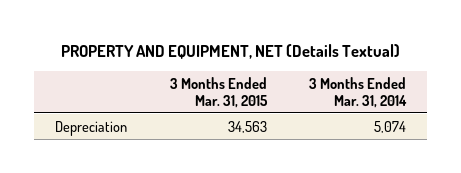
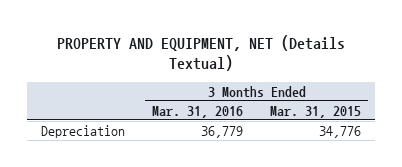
[309,76,408,108] 3 Months Ended Mar. 31, 2014 -> none
none -> [152,105,244,118] Mar. 31, 2016
[227,120,267,133] 34,563 -> [319,125,362,138] 34,776

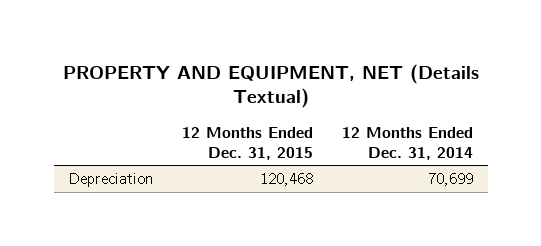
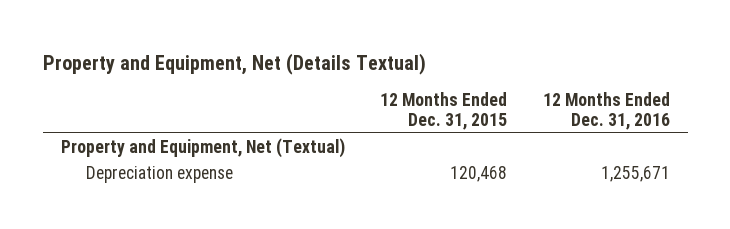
[62,63,479,109] PROPERTY AND EQUIPMENT, NET (Details Textual) -> [42,52,426,75] Property and Equipment, Net (Details Textual)
[342,126,474,160] 12 Months Ended Dec. 31, 2014 -> none
none -> [542,92,670,131] 12 Months Ended Dec. 31, 2016
none -> [60,138,345,159] Property and Equipment, Net (Textual)
[68,173,154,188] Depreciation -> [85,166,233,184] Depreciation expense

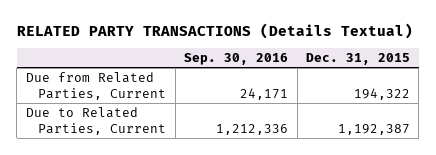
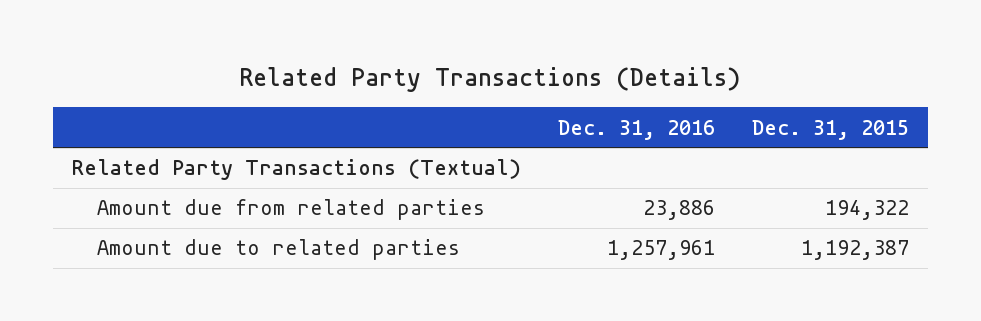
[16,23,413,40] RELATED PARTY TRANSACTIONS (Details Textual) -> [239,67,741,93] Related Party Transactions (Details)
[184,53,289,66] Sep. 30, 2016 -> none
none -> [558,119,716,140] Dec. 31, 2016
none -> [71,159,522,181] Related Party Transactions (Textual)
[25,71,167,100] Due from Related Parties, Current -> [96,199,485,221] Amount due from related parties
[25,106,167,135] Due to Related Parties, Current -> [96,239,460,261] Amount due to related parties

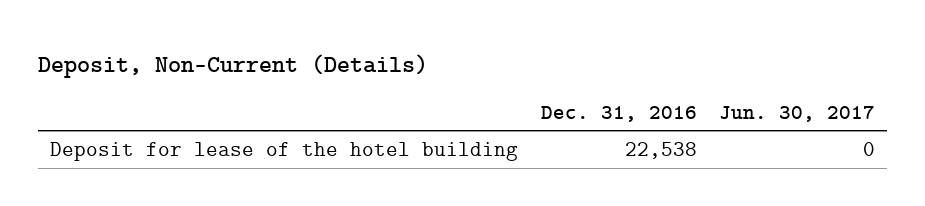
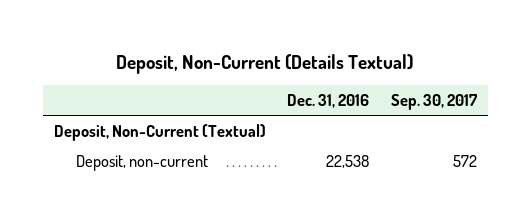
[38,53,429,78] Deposit, Non-Current (Details) -> [116,53,414,74] Deposit, Non-Current (Details Textual)
[719,105,876,122] Jun. 30, 2017 -> none
none -> [391,94,479,111] Sep. 30, 2017
none -> [53,124,266,142] Deposit, Non-Current (Textual)
[49,141,518,161] Deposit for lease of the hotel building -> [76,155,209,172] Deposit, non-current

